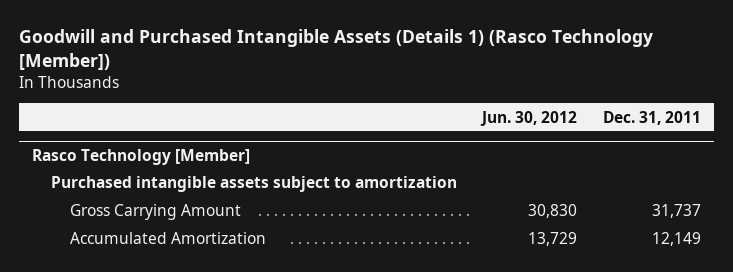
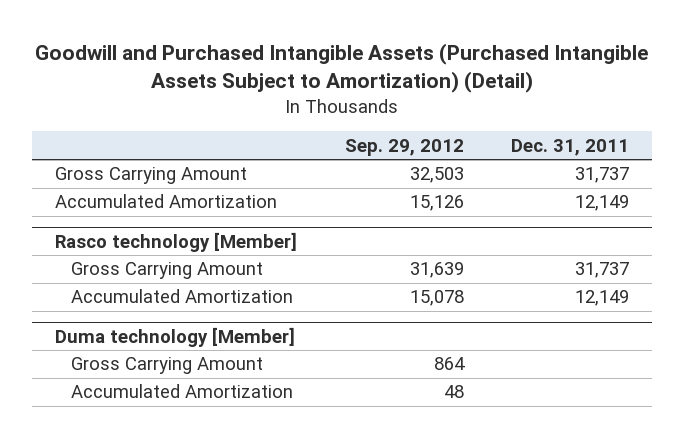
[19,29,654,71] Goodwill and Purchased Intangible Assets (Details 1) (Rasco Technology [Member]) -> [35,43,649,94] Goodwill and Purchased Intangible Assets (Purchased Intangible Assets Subject to Amortization) (Detail)
[480,110,578,126] Jun. 30, 2012 -> none
none -> [344,138,464,156] Sep. 29, 2012
[32,148,251,165] Rasco Technology [Member] -> none
[51,176,458,193] Purchased intangible assets subject to amortization -> none
none -> [55,231,298,252] Rasco technology [Member]
none -> [71,262,264,280] Gross Carrying Amount
none -> [71,289,294,304] Accumulated Amortization
none -> [55,326,296,347] Duma technology [Member]
none -> [71,357,264,375] Gross Carrying Amount
none -> [71,384,294,399] Accumulated Amortization

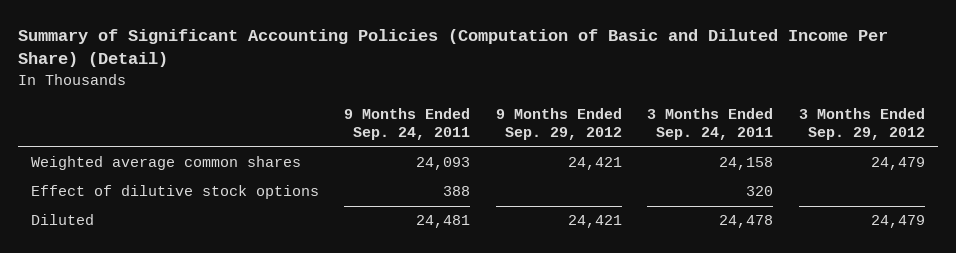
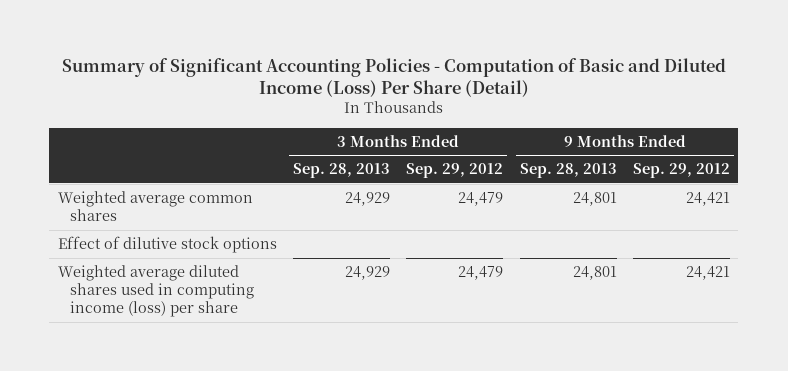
[18,29,889,68] Summary of Significant Accounting Policies (Computation of Basic and Diluted Income Per Share) (Detail) -> [61,57,726,98] Summary of Significant Accounting Policies - Computation of Basic and Diluted Income (Loss) Per Share (Detail)
[344,107,471,141] 9 Months Ended Sep. 24, 2011 -> none
[647,107,774,141] 3 Months Ended Sep. 24, 2011 -> none
none -> [292,163,390,179] Sep. 28, 2013
none -> [519,163,617,179] Sep. 28, 2013
[30,214,94,226] Diluted -> [57,264,254,318] Weighted average diluted shares used in computing income (loss) per share

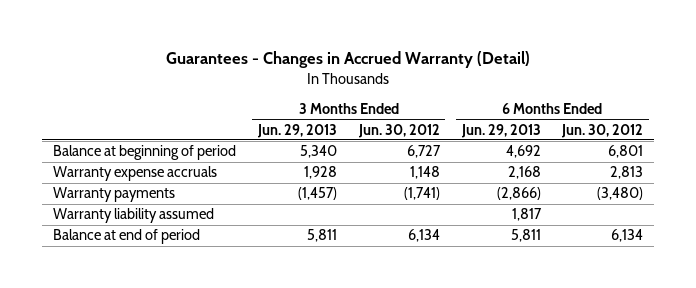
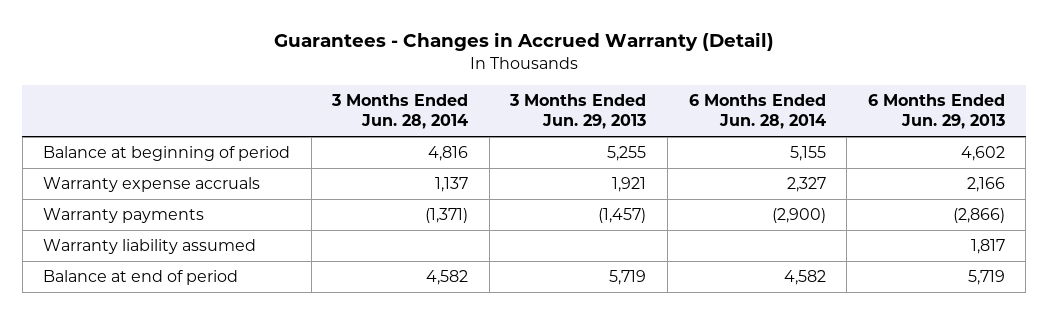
[357,123,440,138] Jun. 30, 2012 -> none
[561,123,644,138] Jun. 30, 2012 -> none
none -> [331,93,469,130] 3 Months Ended Jun. 28, 2014
none -> [688,93,826,130] 6 Months Ended Jun. 28, 2014
[299,145,337,159] 5,340 -> [607,146,647,162] 5,255
[505,145,541,159] 4,692 -> [960,146,1005,162] 4,602
[303,166,337,180] 1,928 -> [612,177,647,193] 1,921
[507,166,541,180] 2,168 -> [966,177,1005,193] 2,166
[306,229,337,243] 5,811 -> [609,270,647,286] 5,719
[510,229,541,243] 5,811 -> [967,270,1005,286] 5,719

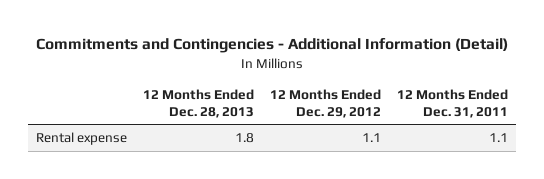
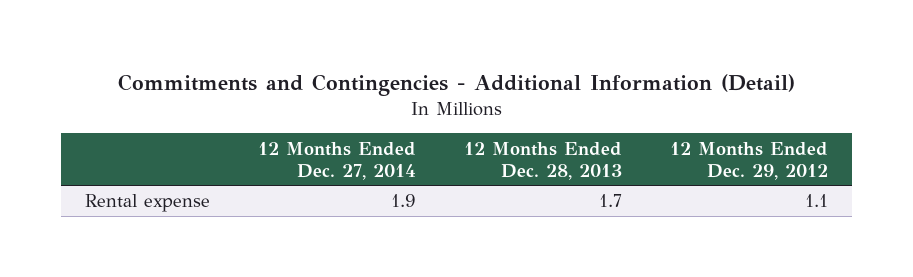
[396,88,508,118] 12 Months Ended Dec. 31, 2011 -> none
none -> [258,141,417,180] 12 Months Ended Dec. 27, 2014
[234,133,254,144] 1.8 -> [599,194,623,208] 1.7

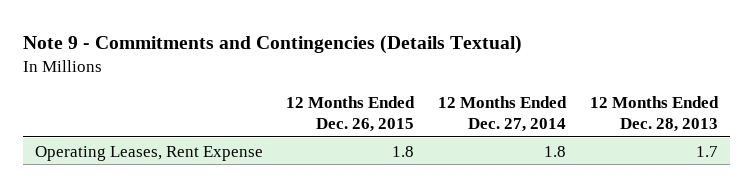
[117,73,795,96] Commitments and Contingencies - Additional Information (Detail) -> [22,35,522,55] Note 9 - Commitments and Contingencies (Details Textual)
[670,141,829,180] 12 Months Ended Dec. 29, 2012 -> none
none -> [286,95,416,132] 12 Months Ended Dec. 26, 2015
[84,194,210,213] Rental expense -> [34,145,263,161] Operating Leases, Rent Expense
[391,194,417,208] 1.9 -> [544,145,567,157] 1.8

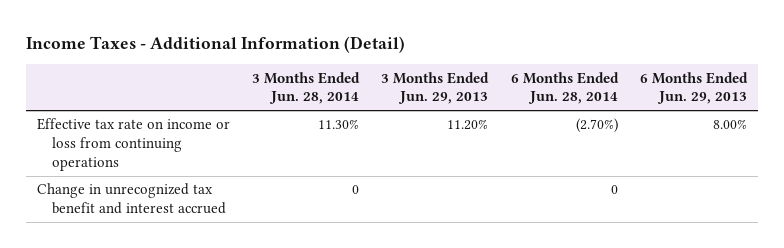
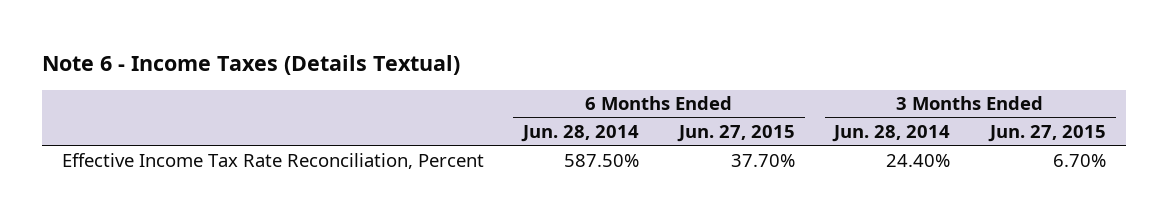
[25,36,405,54] Income Taxes - Additional Information (Detail) -> [42,55,461,76] Note 6 - Income Taxes (Details Textual)
[381,71,490,105] 3 Months Ended Jun. 29, 2013 -> none
[639,71,748,105] 6 Months Ended Jun. 29, 2013 -> none
none -> [676,125,795,143] Jun. 27, 2015
none -> [988,125,1107,143] Jun. 27, 2015
[36,183,226,215] Change in unrecognized tax benefit and interest accrued -> none
[36,118,230,172] Effective tax rate on income or loss from continuing operations -> [61,152,484,169] Effective Income Tax Rate Reconciliation, Percent
[318,119,360,130] 11.30% -> [886,153,951,167] 24.40%
[575,118,618,134] (2.70%) -> [564,153,640,167] 587.50%

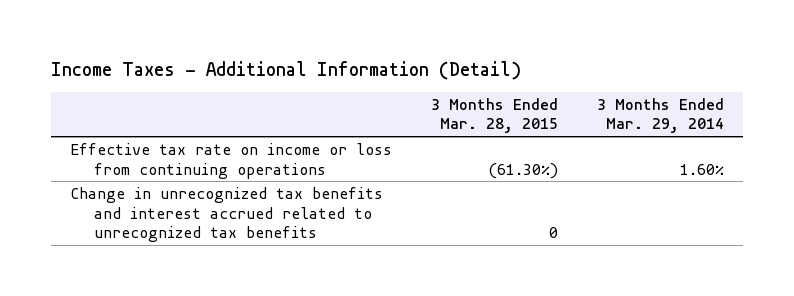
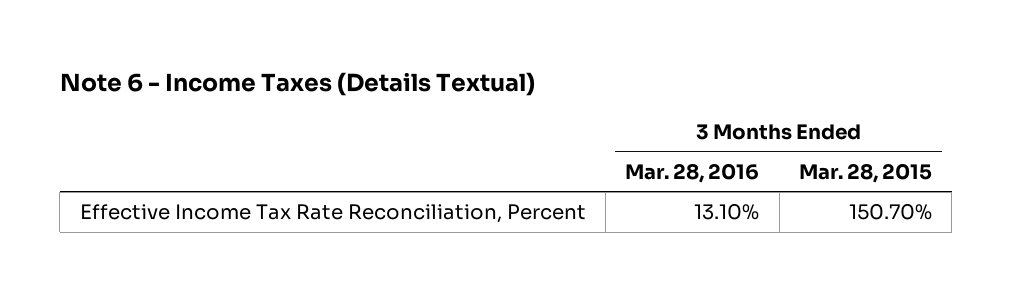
[50,60,521,80] Income Taxes - Additional Information (Detail) -> [59,72,535,97] Note 6 - Income Taxes (Details Textual)
[596,97,724,134] 3 Months Ended Mar. 29, 2014 -> none
none -> [625,162,760,183] Mar. 28, 2016
[70,186,384,243] Change in unrecognized tax benefits and interest accrued related to unrecognized tax benefits -> none
[70,142,393,179] Effective tax rate on income or loss from continuing operations -> [79,204,586,224] Effective Income Tax Rate Reconciliation, Percent
[488,162,559,179] (61.30%) -> [848,204,932,221] 150.70%

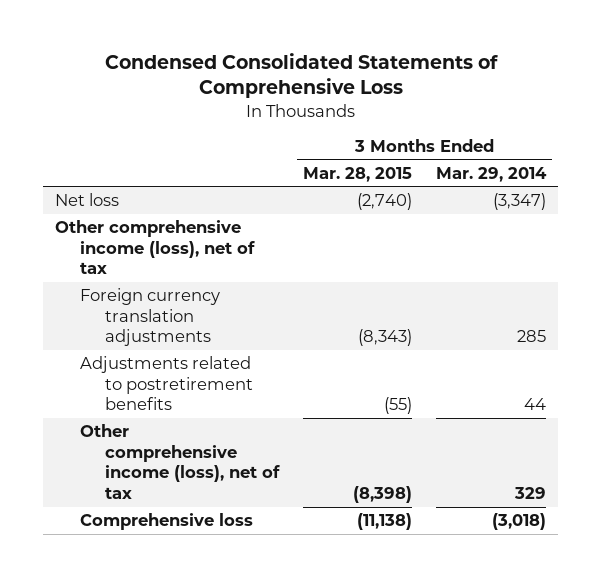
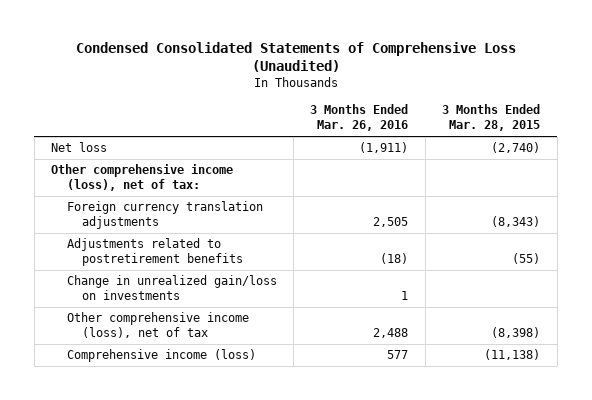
[104,52,498,99] Condensed Consolidated Statements of Comprehensive Loss -> [75,41,516,73] Condensed Consolidated Statements of Comprehensive Loss (Unaudited)
[436,166,548,182] Mar. 29, 2014 -> none
none -> [310,104,409,132] 3 Months Ended Mar. 26, 2016
[54,220,255,275] Other comprehensive income (loss), net of tax -> [51,164,234,192] Other comprehensive income (loss), net of tax:
none -> [66,275,277,301] Change in unrealized gain/loss on investments
[79,513,253,531] Comprehensive loss -> [66,349,256,363] Comprehensive income (loss)

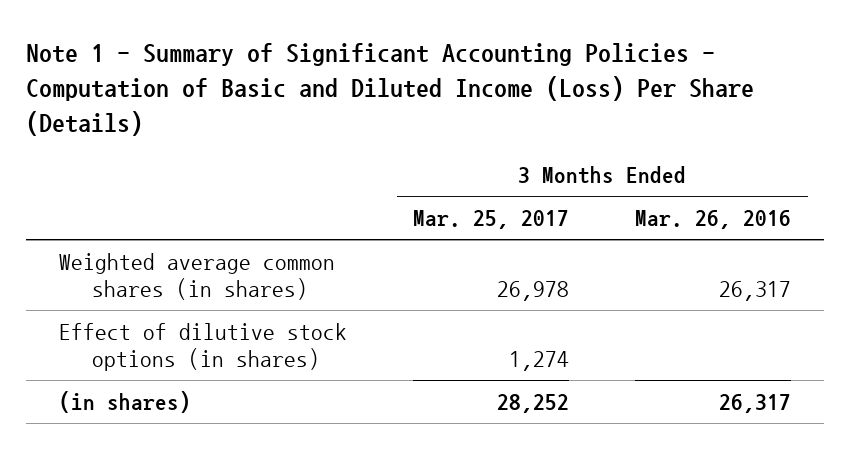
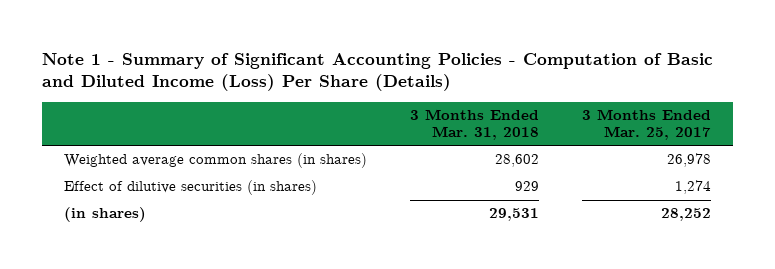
[635,209,792,229] Mar. 26, 2016 -> none
none -> [409,109,539,141] 3 Months Ended Mar. 31, 2018
[59,322,348,372] Effect of dilutive stock options (in shares) -> [63,180,317,196] Effect of dilutive securities (in shares)

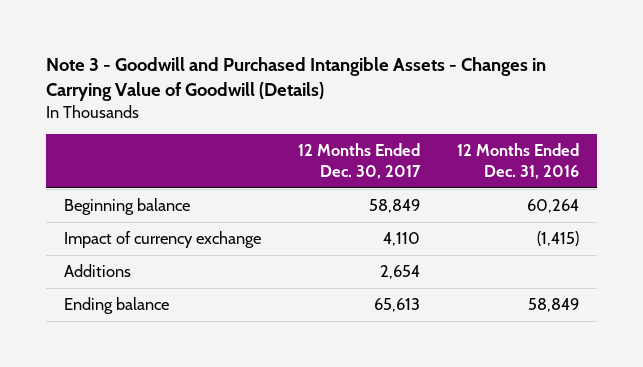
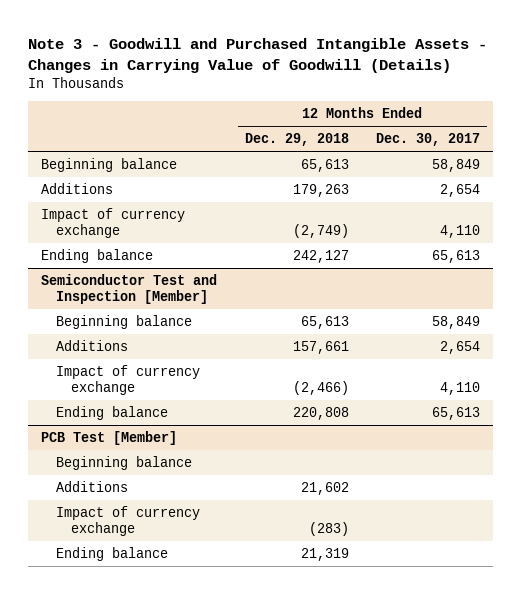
[456,143,579,180] 12 Months Ended Dec. 31, 2016 -> none
none -> [244,133,349,147] Dec. 29, 2018
none -> [41,182,114,194] Additions
none -> [41,248,154,263] Ending balance
none -> [41,273,218,304] Semiconductor Test and Inspection [Member]
none -> [55,314,192,329] Beginning balance
none -> [55,364,200,395] Impact of currency exchange
none -> [41,430,178,445] PCB Test [Member]
none -> [55,455,192,470] Beginning balance
none -> [55,480,128,492] Additions
none -> [55,505,200,536] Impact of currency exchange
none -> [55,546,168,561] Ending balance

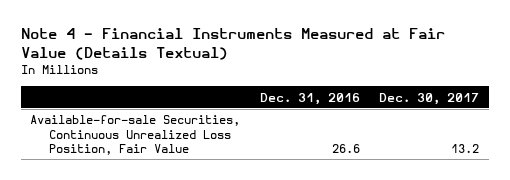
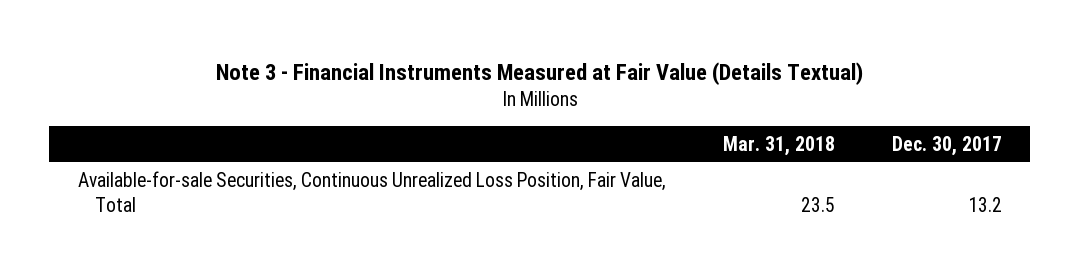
[20,28,445,60] Note 4 - Financial Instruments Measured at Fair Value (Details Textual) -> [215,61,863,85] Note 3 - Financial Instruments Measured at Fair Value (Details Textual)
[259,92,360,105] Dec. 31, 2016 -> none
none -> [722,135,835,156] Mar. 31, 2018
[30,115,241,156] Available-for-sale Securities, Continuous Unrealized Loss Position, Fair Value -> [77,170,666,212] Available-for-sale Securities, Continuous Unrealized Loss Position, Fair Value, Total

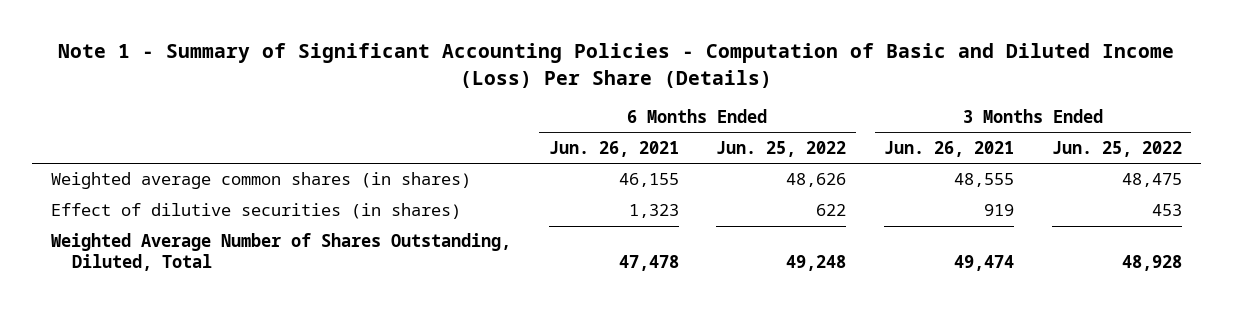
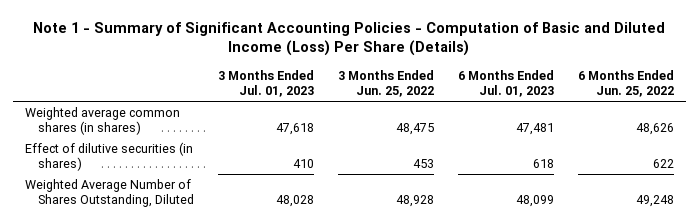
[548,140,679,157] Jun. 26, 2021 -> none
[884,140,1015,157] Jun. 26, 2021 -> none
none -> [217,69,314,97] 3 Months Ended Jul. 01, 2023
none -> [457,69,554,97] 6 Months Ended Jul. 01, 2023
[50,233,511,272] Weighted Average Number of Shares Outstanding, Diluted, Total -> [25,179,194,208] Weighted Average Number of Shares Outstanding, Diluted

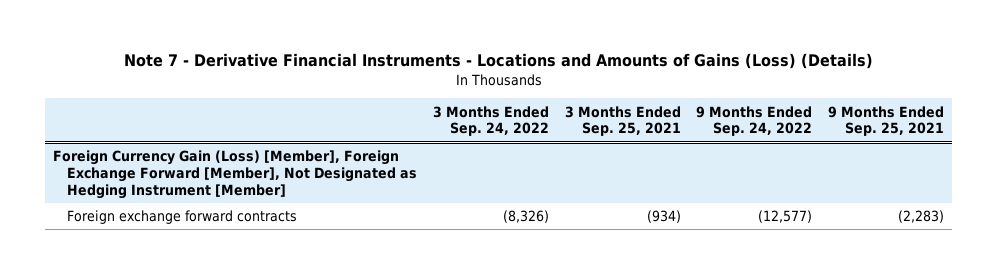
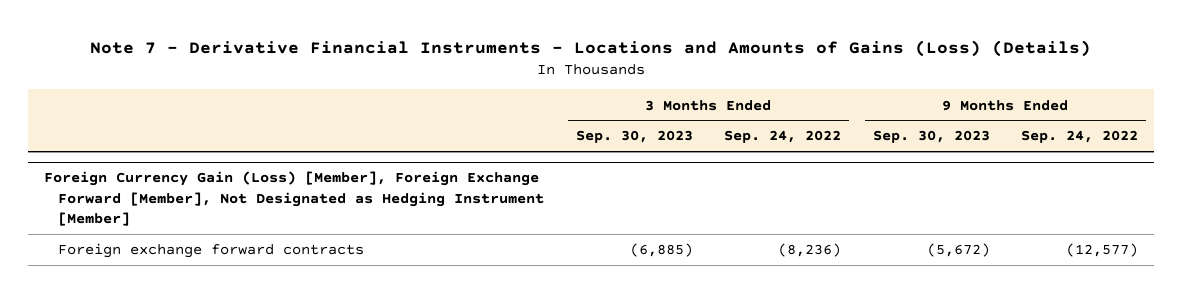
[564,105,681,137] 3 Months Ended Sep. 25, 2021 -> none
[828,105,945,137] 9 Months Ended Sep. 25, 2021 -> none
none -> [575,130,693,144] Sep. 30, 2023
none -> [872,130,990,144] Sep. 30, 2023
[502,210,549,224] (8,326) -> [778,243,842,258] (8,236)

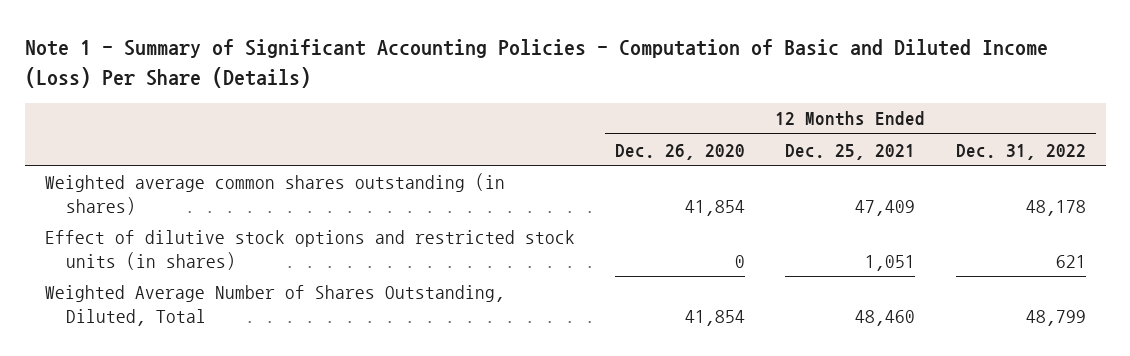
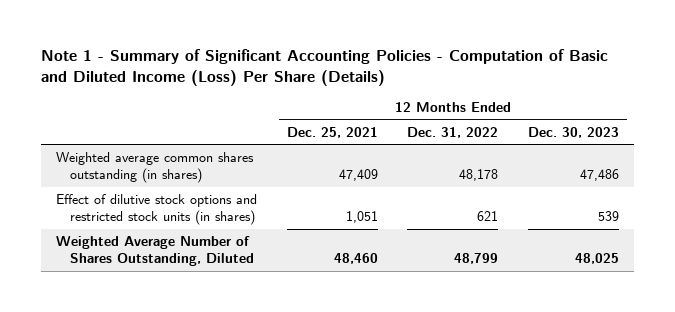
[615,143,746,160] Dec. 26, 2020 -> none
none -> [528,126,620,138] Dec. 30, 2023
[44,284,505,326] Weighted Average Number of Shares Outstanding, Diluted, Total -> [55,235,255,267] Weighted Average Number of Shares Outstanding, Diluted

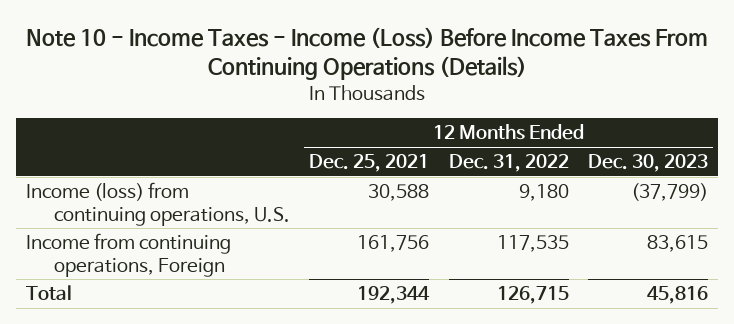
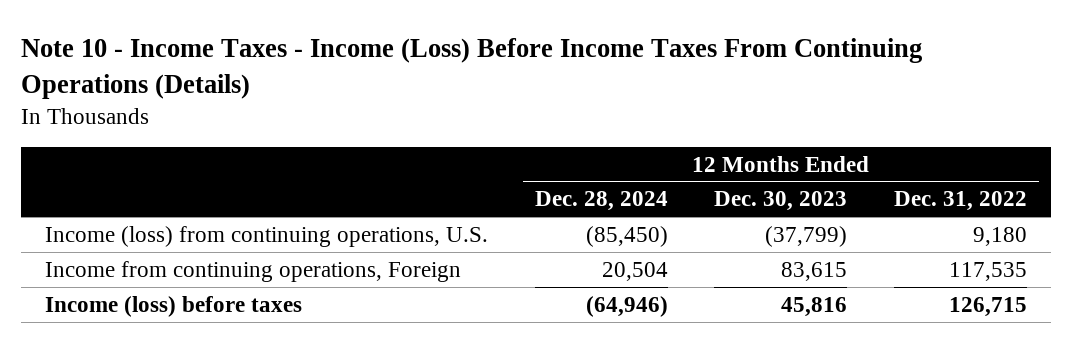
[309,154,430,173] Dec. 25, 2021 -> none
none -> [534,191,668,212] Dec. 28, 2024
[25,285,72,301] Total -> [44,295,302,317] Income (loss) before taxes

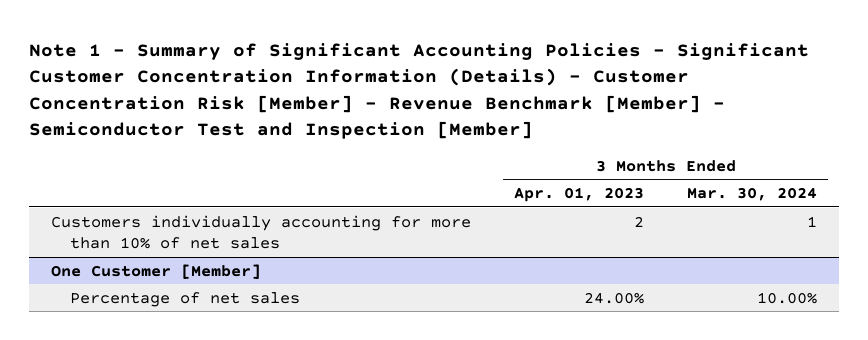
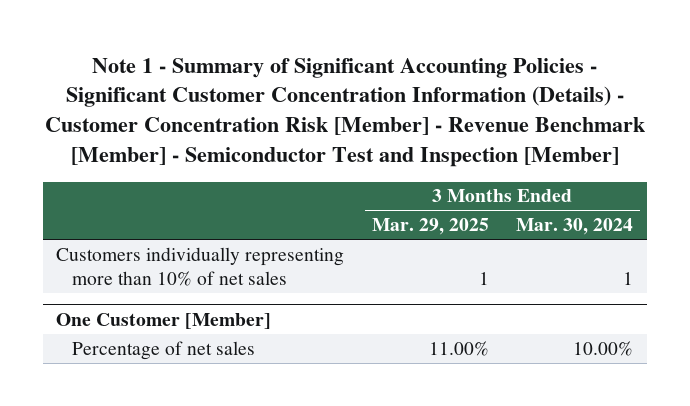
[514,187,645,203] Apr. 01, 2023 -> none
none -> [371,218,489,236] Mar. 29, 2025
[50,214,471,250] Customers individually accounting for more than 10% of net sales -> [56,246,345,286] Customers individually representing more than 10% of net sales

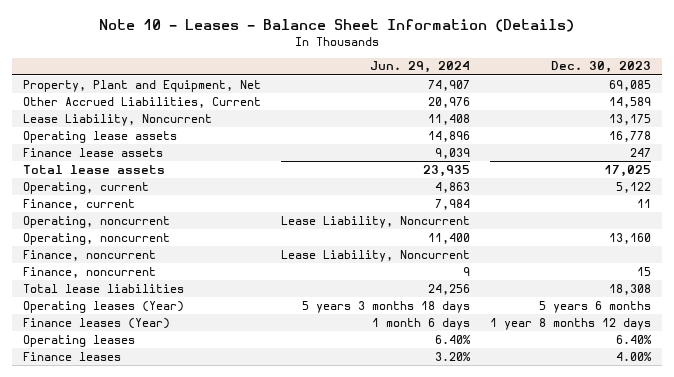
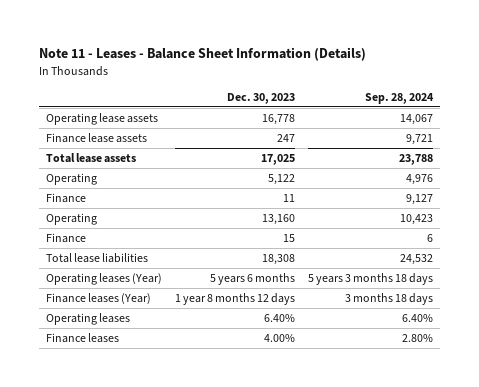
[98,19,574,33] Note 10 - Leases - Balance Sheet Information (Details) -> [39,47,367,62] Note 11 - Leases - Balance Sheet Information (Details)
[369,61,470,74] Jun. 29, 2024 -> none
none -> [365,92,435,104] Sep. 28, 2024
[22,79,261,92] Property, Plant and Equipment, Net -> none
[22,96,261,108] Other Accrued Liabilities, Current -> none
[22,113,212,126] Lease Liability, Noncurrent -> none
[22,215,170,228] Operating, noncurrent -> none
[22,249,156,261] Finance, noncurrent -> none
[22,181,149,194] Operating, current -> [45,172,97,185] Operating
[22,198,135,210] Finance, current -> [45,192,86,203] Finance
[22,232,170,245] Operating, noncurrent -> [45,212,97,225] Operating
[22,266,156,278] Finance, noncurrent -> [45,232,86,243] Finance

